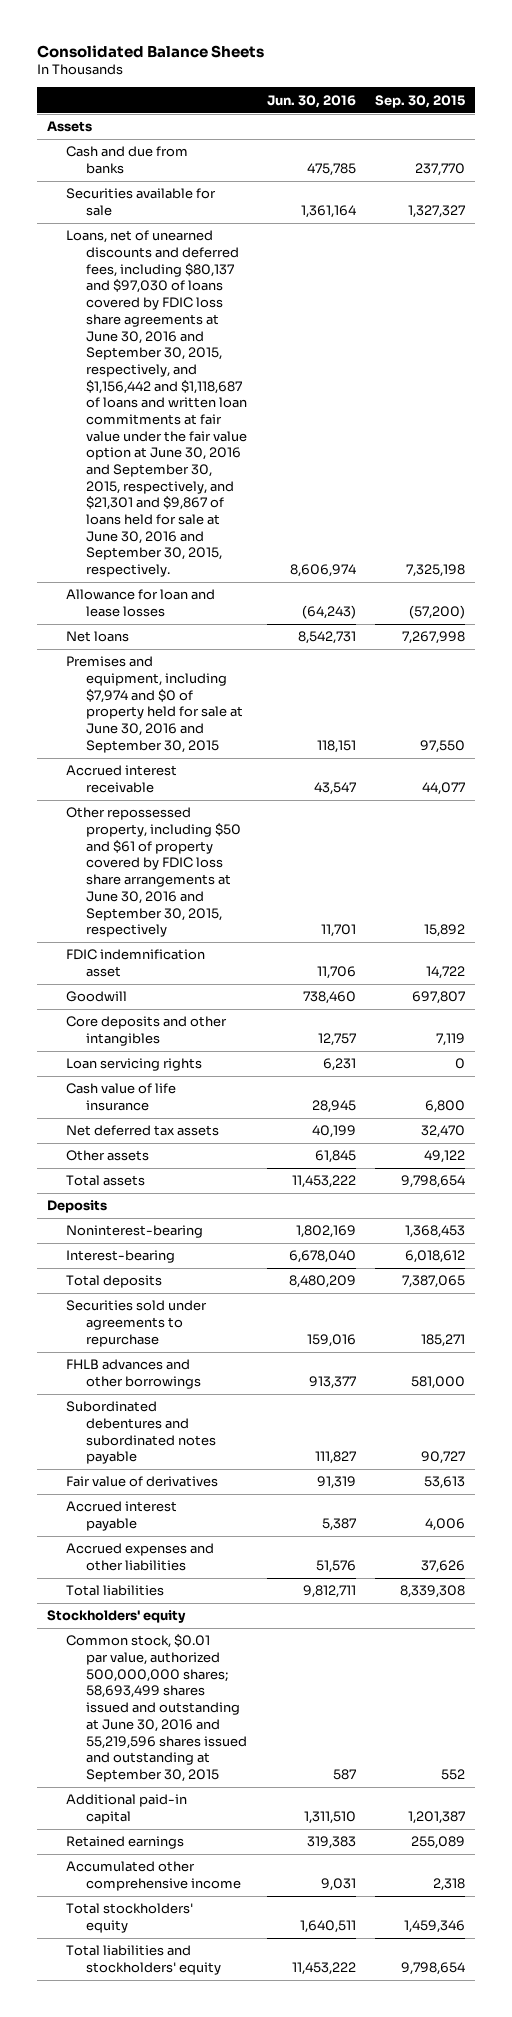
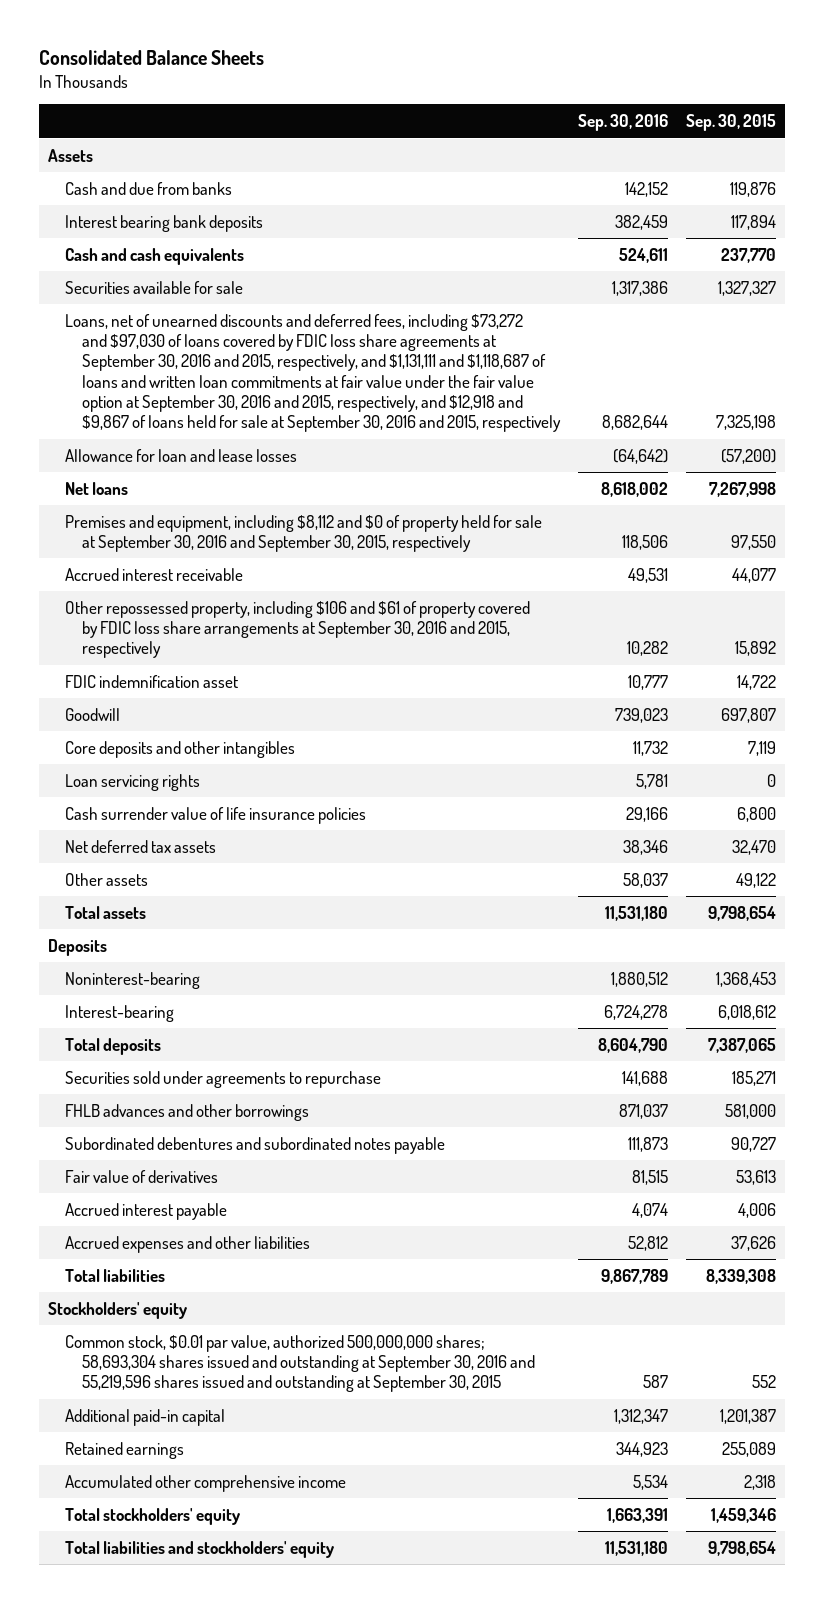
[266,94,356,108] Jun. 30, 2016 -> none
none -> [577,114,668,132] Sep. 30, 2016
[415,163,466,177] 237,770 -> [729,181,776,197] 119,876
none -> [64,214,263,232] Interest bearing bank deposits
none -> [64,247,244,265] Cash and cash equivalents
[66,230,248,578] Loans, net of unearned discounts and deferred fees, including $80,137 and $97,030 of loans covered by FDIC loss share agreements at June 30, 2016 and September 30, 2015, respectively, and $1,156,442 and $1,118,687 of loans and written loan commitments at fair value under the fair value option at June 30, 2016 and September 30, 2015, respectively, and $21,301 and $9,867 of loans held for sale at June 30, 2016 and September 30, 2015, respectively. -> [64,313,561,433] Loans, net of unearned discounts and deferred fees, including $73,272 and $97,030 of loans covered by FDIC loss share agreements at September 30, 2016 and 2015, respectively, and $1,131,111 and $1,118,687 of loans and written loan commitments at fair value under the fair value option at September 30, 2016 and 2015, respectively, and $12,918 and $9,867 of loans held for sale at September 30, 2016 and 2015, respectively
[66,656,244,753] Premises and equipment, including $7,974 and $0 of property held for sale at June 30, 2016 and September 30, 2015 -> [64,514,542,553] Premises and equipment, including $8,112 and $0 of property held for sale at September 30, 2016 and September 30, 2015, respectively
[66,807,242,938] Other repossessed property, including $50 and $61 of property covered by FDIC loss share arrangements at June 30, 2016 and September 30, 2015, respectively -> [64,600,530,659] Other repossessed property, including $106 and $61 of property covered by FDIC loss share arrangements at September 30, 2016 and 2015, respectively
[66,1083,177,1112] Cash value of life insurance -> [64,806,366,824] Cash surrender value of life insurance policies
[66,1634,248,1782] Common stock, $0.01 par value, authorized 500,000,000 shares; 58,693,499 shares issued and outstanding at June 30, 2016 and 55,219,596 shares issued and outstanding at September 30, 2015 -> [64,1334,535,1393] Common stock, $0.01 par value, authorized 500,000,000 shares; 58,693,304 shares issued and outstanding at September 30, 2016 and 55,219,596 shares issued and outstanding at September 30, 2015

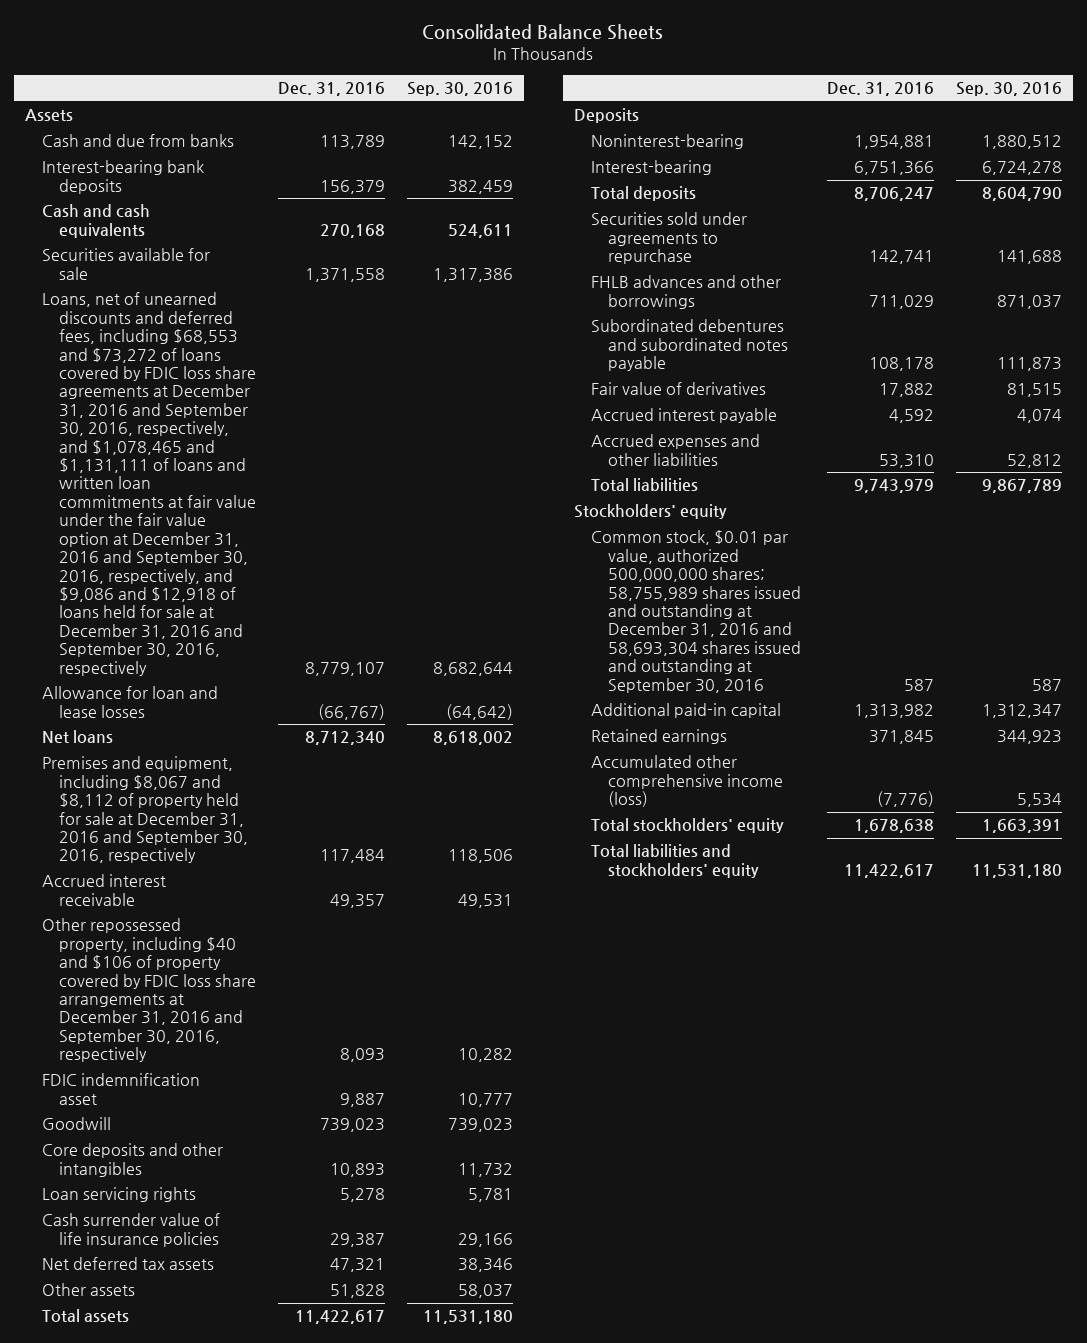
[685,114,776,132] Sep. 30, 2015 -> none
none -> [277,82,385,97] Dec. 31, 2016
[64,214,263,232] Interest bearing bank deposits -> [41,160,204,194] Interest-bearing bank deposits
[64,313,561,433] Loans, net of unearned discounts and deferred fees, including $73,272 and $97,030 of loans covered by FDIC loss share agreements at September 30, 2016 and 2015, respectively, and $1,131,111 and $1,118,687 of loans and written loan commitments at fair value under the fair value option at September 30, 2016 and 2015, respectively, and $12,918 and $9,867 of loans held for sale at September 30, 2016 and 2015, respectively -> [41,292,256,676] Loans, net of unearned discounts and deferred fees, including $68,553 and $73,272 of loans covered by FDIC loss share agreements at December 31, 2016 and September 30, 2016, respectively, and $1,078,465 and $1,131,111 of loans and written loan commitments at fair value under the fair value option at December 31, 2016 and September 30, 2016, respectively, and $9,086 and $12,918 of loans held for sale at December 31, 2016 and September 30, 2016, respectively
[64,514,542,553] Premises and equipment, including $8,112 and $0 of property held for sale at September 30, 2016 and September 30, 2015, respectively -> [41,756,248,864] Premises and equipment, including $8,067 and $8,112 of property held for sale at December 31, 2016 and September 30, 2016, respectively
[64,600,530,659] Other repossessed property, including $106 and $61 of property covered by FDIC loss share arrangements at September 30, 2016 and 2015, respectively -> [41,918,256,1063] Other repossessed property, including $40 and $106 of property covered by FDIC loss share arrangements at December 31, 2016 and September 30, 2016, respectively
[64,1334,535,1393] Common stock, $0.01 par value, authorized 500,000,000 shares; 58,693,304 shares issued and outstanding at September 30, 2016 and 55,219,596 shares issued and outstanding at September 30, 2015 -> [590,530,801,693] Common stock, $0.01 par value, authorized 500,000,000 shares; 58,755,989 shares issued and outstanding at December 31, 2016 and 58,693,304 shares issued and outstanding at September 30, 2016
[64,1474,346,1492] Accumulated other comprehensive income -> [590,755,783,808] Accumulated other comprehensive income (loss)

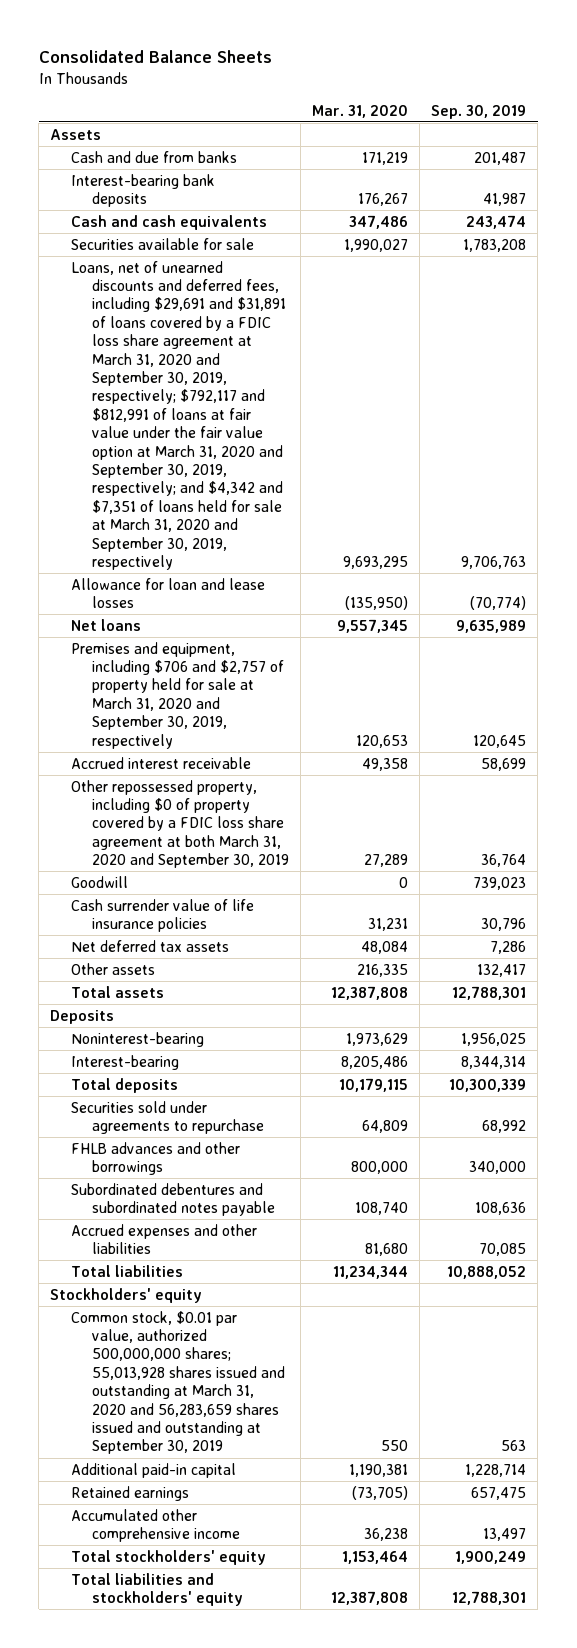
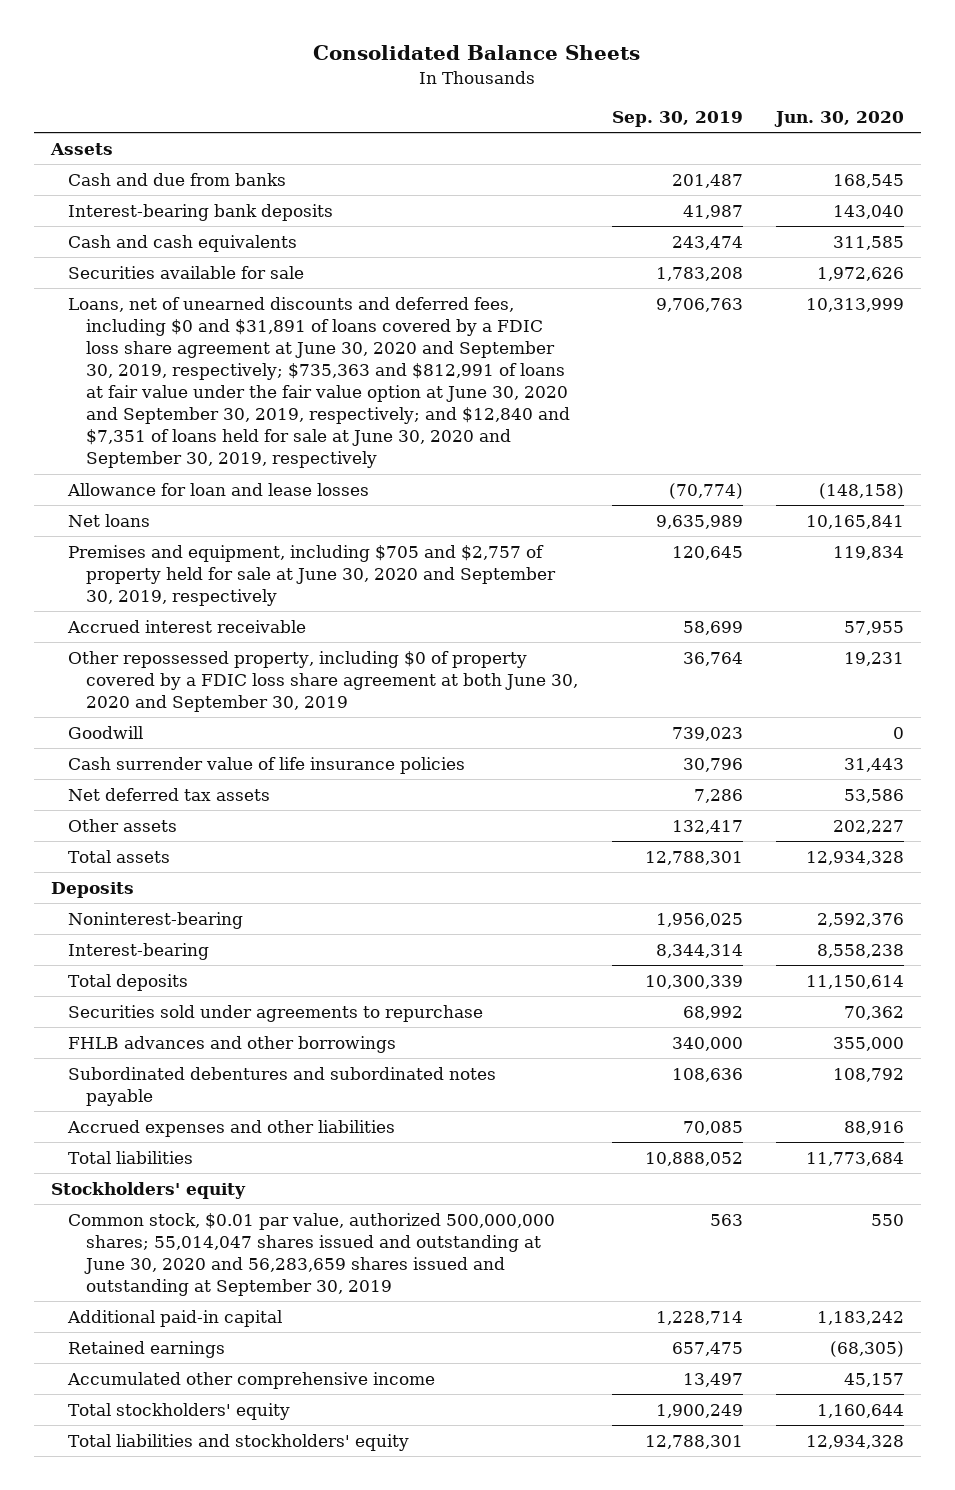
[312,104,409,118] Mar. 31, 2020 -> none
none -> [774,110,905,127] Jun. 30, 2020
[71,260,287,571] Loans, net of unearned discounts and deferred fees, including $29,691 and $31,891 of loans covered by a FDIC loss share agreement at March 31, 2020 and September 30, 2019, respectively; $792,117 and $812,991 of loans at fair value under the fair value option at March 31, 2020 and September 30, 2019, respectively; and $4,342 and $7,351 of loans held for sale at March 31, 2020 and September 30, 2019, respectively -> [68,296,570,469] Loans, net of unearned discounts and deferred fees, including $0 and $31,891 of loans covered by a FDIC loss share agreement at June 30, 2020 and September 30, 2019, respectively; $735,363 and $812,991 of loans at fair value under the fair value option at June 30, 2020 and September 30, 2019, respectively; and $12,840 and $7,351 of loans held for sale at June 30, 2020 and September 30, 2019, respectively
[71,641,285,749] Premises and equipment, including $706 and $2,757 of property held for sale at March 31, 2020 and September 30, 2019, respectively -> [68,544,556,607] Premises and equipment, including $705 and $2,757 of property held for sale at June 30, 2020 and September 30, 2019, respectively
[71,779,290,869] Other repossessed property, including $0 of property covered by a FDIC loss share agreement at both March 31, 2020 and September 30, 2019 -> [68,650,578,713] Other repossessed property, including $0 of property covered by a FDIC loss share agreement at both June 30, 2020 and September 30, 2019
[71,1310,286,1455] Common stock, $0.01 par value, authorized 500,000,000 shares; 55,013,928 shares issued and outstanding at March 31, 2020 and 56,283,659 shares issued and outstanding at September 30, 2019 -> [68,1212,556,1297] Common stock, $0.01 par value, authorized 500,000,000 shares; 55,014,047 shares issued and outstanding at June 30, 2020 and 56,283,659 shares issued and outstanding at September 30, 2019

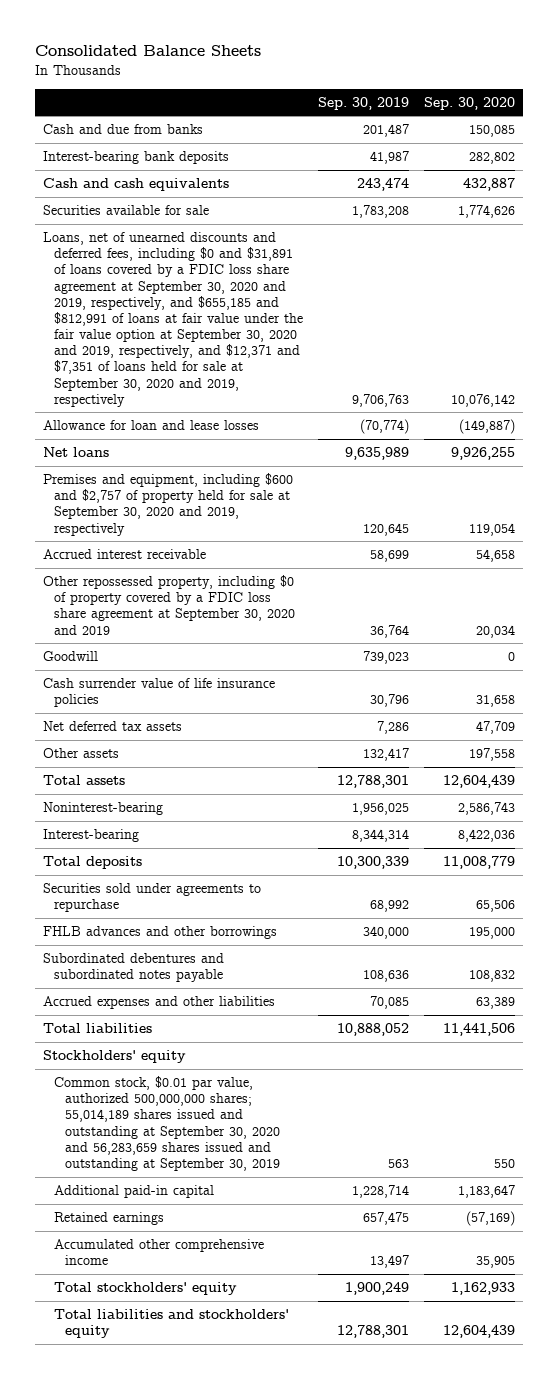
[774,110,905,127] Jun. 30, 2020 -> none
none -> [424,96,516,110] Sep. 30, 2020
[49,142,113,155] Assets -> none
[68,296,570,469] Loans, net of unearned discounts and deferred fees, including $0 and $31,891 of loans covered by a FDIC loss share agreement at June 30, 2020 and September 30, 2019, respectively; $735,363 and $812,991 of loans at fair value under the fair value option at June 30, 2020 and September 30, 2019, respectively; and $12,840 and $7,351 of loans held for sale at June 30, 2020 and September 30, 2019, respectively -> [42,232,303,407] Loans, net of unearned discounts and deferred fees, including $0 and $31,891 of loans covered by a FDIC loss share agreement at September 30, 2020 and 2019, respectively, and $655,185 and $812,991 of loans at fair value under the fair value option at September 30, 2020 and 2019, respectively, and $12,371 and $7,351 of loans held for sale at September 30, 2020 and 2019, respectively
[68,544,556,607] Premises and equipment, including $705 and $2,757 of property held for sale at June 30, 2020 and September 30, 2019, respectively -> [42,473,293,536] Premises and equipment, including $600 and $2,757 of property held for sale at September 30, 2020 and 2019, respectively
[68,650,578,713] Other repossessed property, including $0 of property covered by a FDIC loss share agreement at both June 30, 2020 and September 30, 2019 -> [42,575,295,635] Other repossessed property, including $0 of property covered by a FDIC loss share agreement at September 30, 2020 and 2019
[50,881,134,898] Deposits -> none
[68,1212,556,1297] Common stock, $0.01 par value, authorized 500,000,000 shares; 55,014,047 shares issued and outstanding at June 30, 2020 and 56,283,659 shares issued and outstanding at September 30, 2019 -> [53,1076,281,1171] Common stock, $0.01 par value, authorized 500,000,000 shares; 55,014,189 shares issued and outstanding at September 30, 2020 and 56,283,659 shares issued and outstanding at September 30, 2019

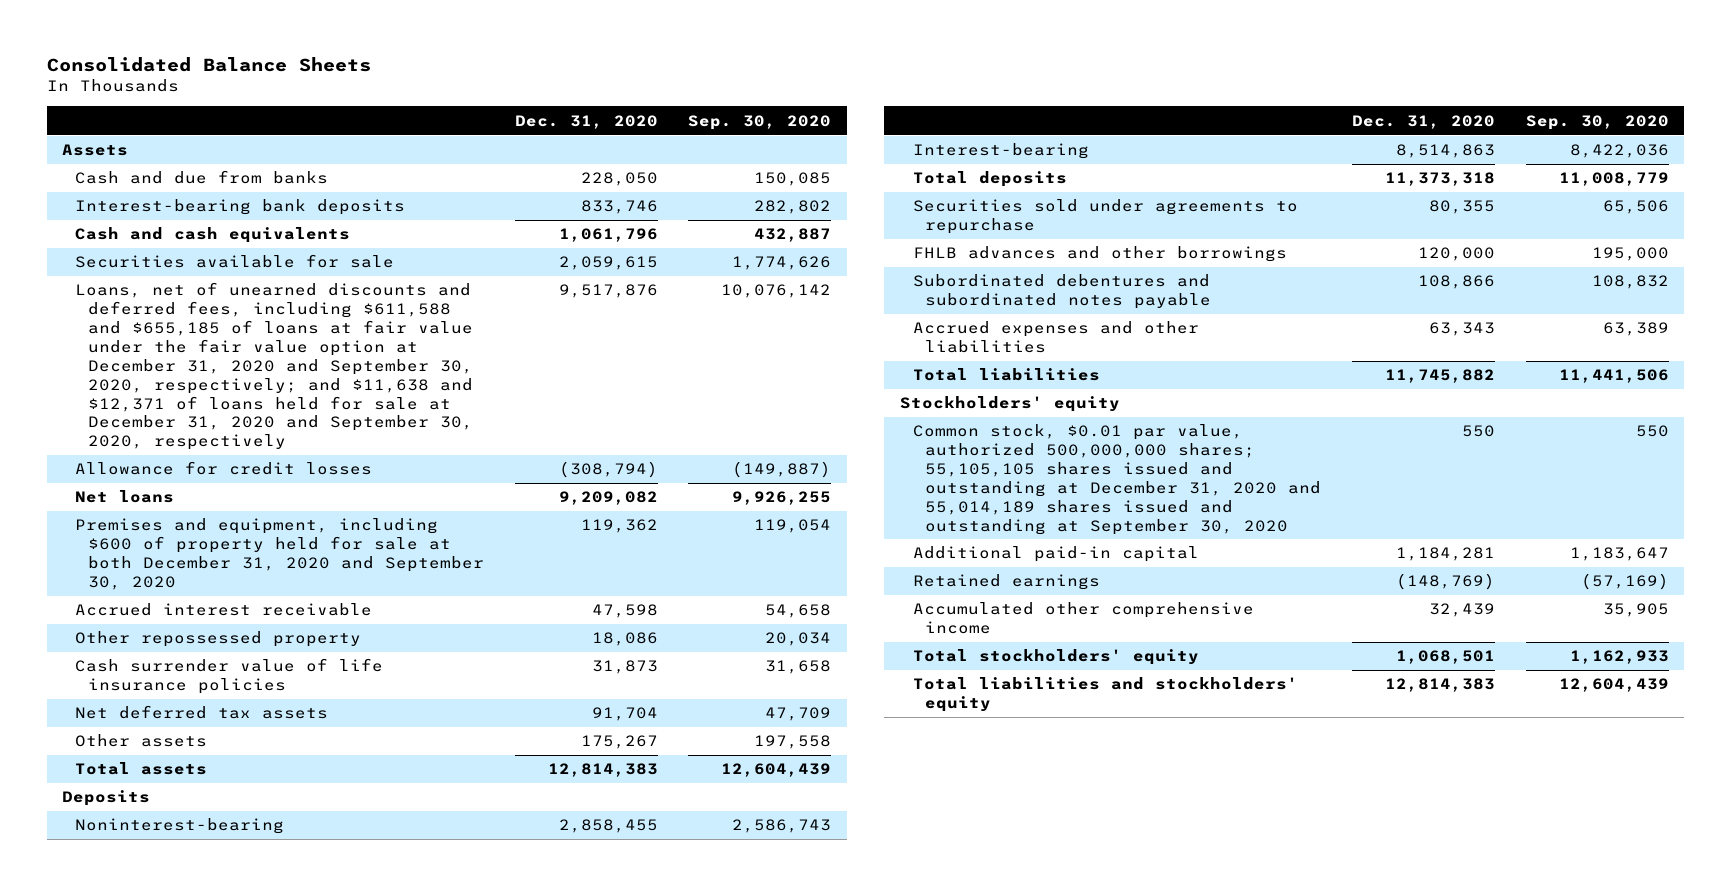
[317,96,409,110] Sep. 30, 2019 -> none
none -> [514,114,658,129] Dec. 31, 2020
none -> [62,144,129,157] Assets
[42,232,303,407] Loans, net of unearned discounts and deferred fees, including $0 and $31,891 of loans covered by a FDIC loss share agreement at September 30, 2020 and 2019, respectively, and $655,185 and $812,991 of loans at fair value under the fair value option at September 30, 2020 and 2019, respectively, and $12,371 and $7,351 of loans held for sale at September 30, 2020 and 2019, respectively -> [75,282,474,451] Loans, net of unearned discounts and deferred fees, including $611,588 and $655,185 of loans at fair value under the fair value option at December 31, 2020 and September 30, 2020, respectively; and $11,638 and $12,371 of loans held for sale at December 31, 2020 and September 30, 2020, respectively
[42,420,259,431] Allowance for loan and lease losses -> [75,461,373,476] Allowance for credit losses
[42,473,293,536] Premises and equipment, including $600 and $2,757 of property held for sale at September 30, 2020 and 2019, respectively -> [75,518,485,590] Premises and equipment, including $600 of property held for sale at both December 31, 2020 and September 30, 2020
[42,651,98,662] Goodwill -> none
[42,575,295,635] Other repossessed property, including $0 of property covered by a FDIC loss share agreement at September 30, 2020 and 2019 -> [75,631,362,648] Other repossessed property
none -> [62,790,151,807] Deposits
[53,1076,281,1171] Common stock, $0.01 par value, authorized 500,000,000 shares; 55,014,189 shares issued and outstanding at September 30, 2020 and 56,283,659 shares issued and outstanding at September 30, 2019 -> [912,424,1322,535] Common stock, $0.01 par value, authorized 500,000,000 shares; 55,105,105 shares issued and outstanding at December 31, 2020 and 55,014,189 shares issued and outstanding at September 30, 2020

